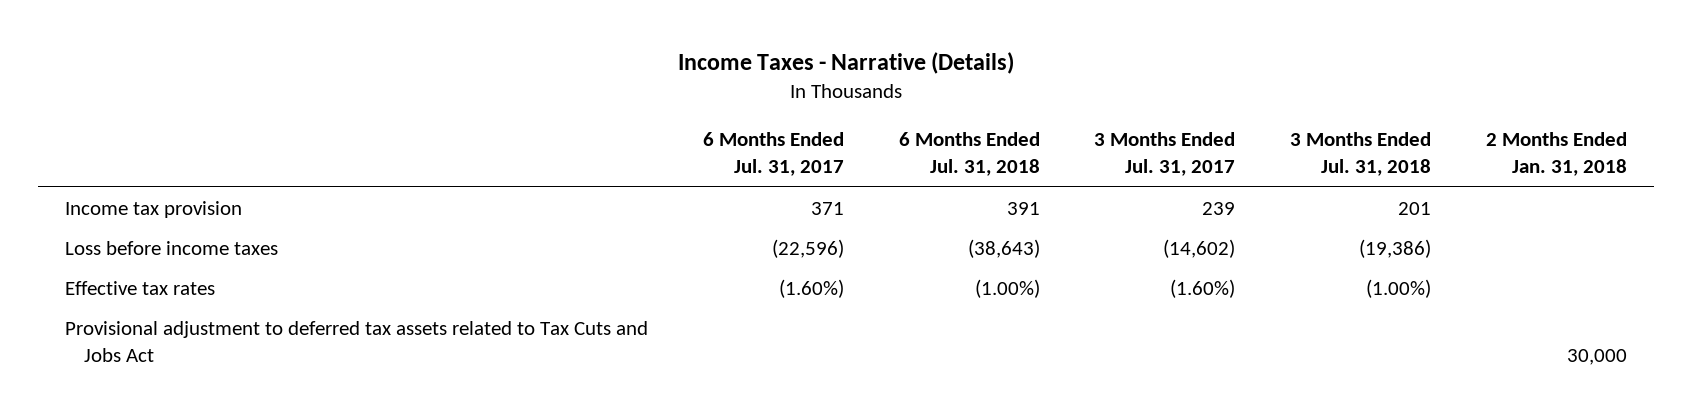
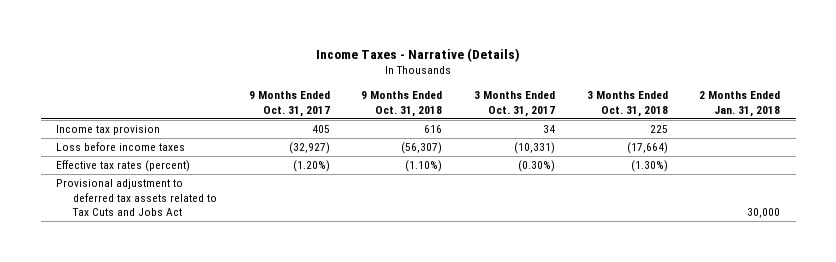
[702,132,844,177] 6 Months Ended Jul. 31, 2017 -> none
[898,132,1040,177] 6 Months Ended Jul. 31, 2018 -> none
[1094,132,1236,177] 3 Months Ended Jul. 31, 2017 -> none
[1290,132,1432,177] 3 Months Ended Jul. 31, 2018 -> none
none -> [248,91,330,117] 9 Months Ended Oct. 31, 2017
none -> [361,91,443,117] 9 Months Ended Oct. 31, 2018
none -> [474,91,556,117] 3 Months Ended Oct. 31, 2017
none -> [586,91,668,117] 3 Months Ended Oct. 31, 2018
[65,281,216,296] Effective tax rates -> [56,160,191,173] Effective tax rates (percent)

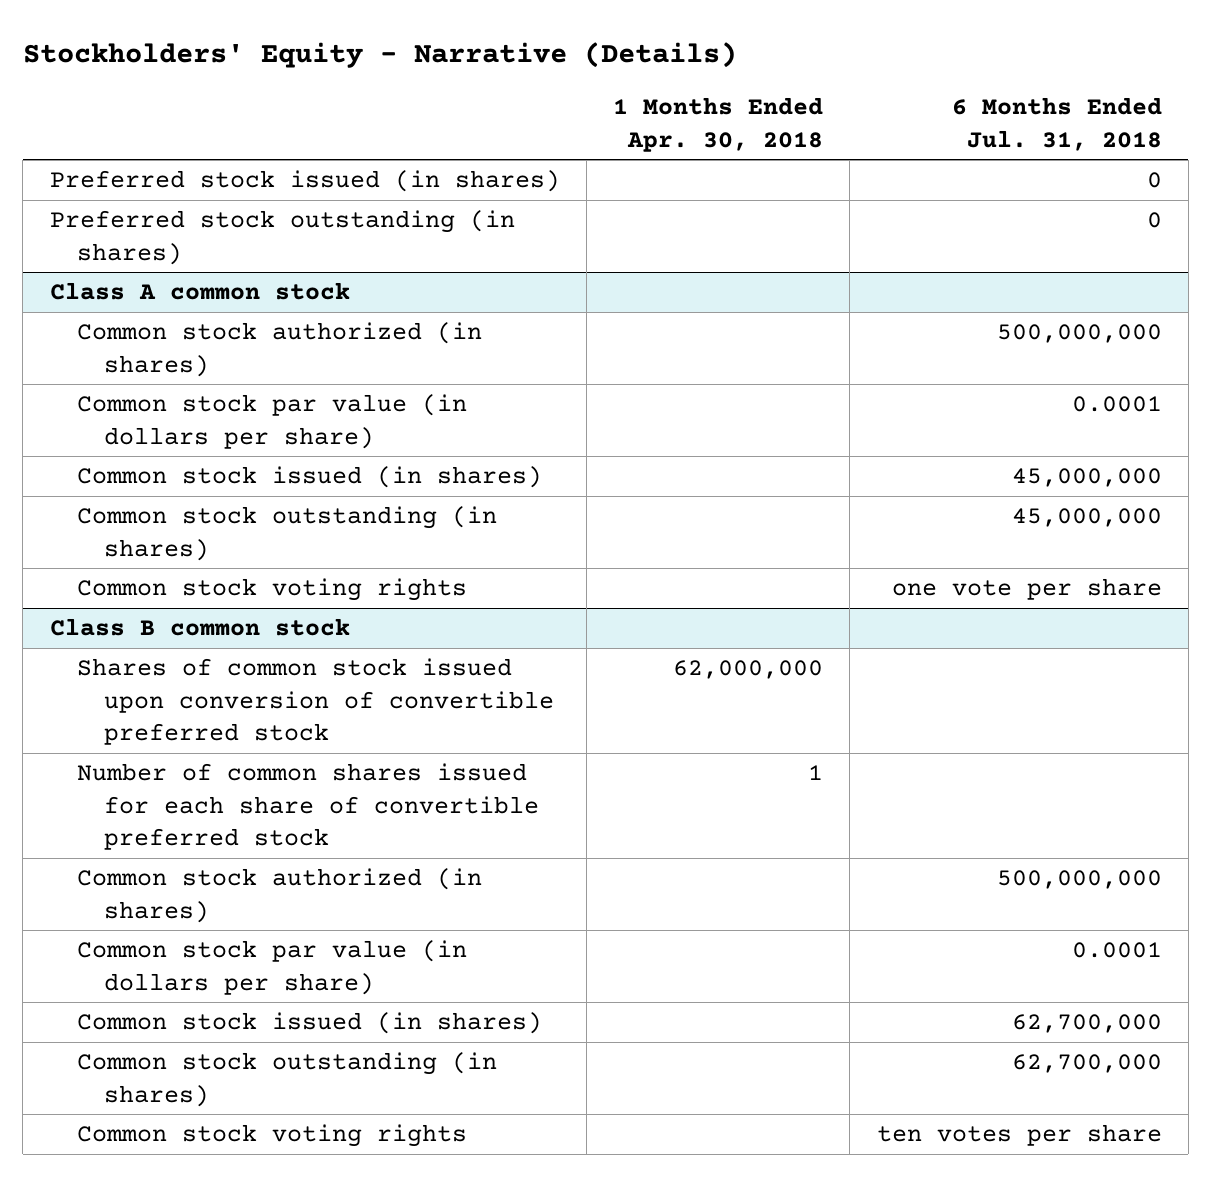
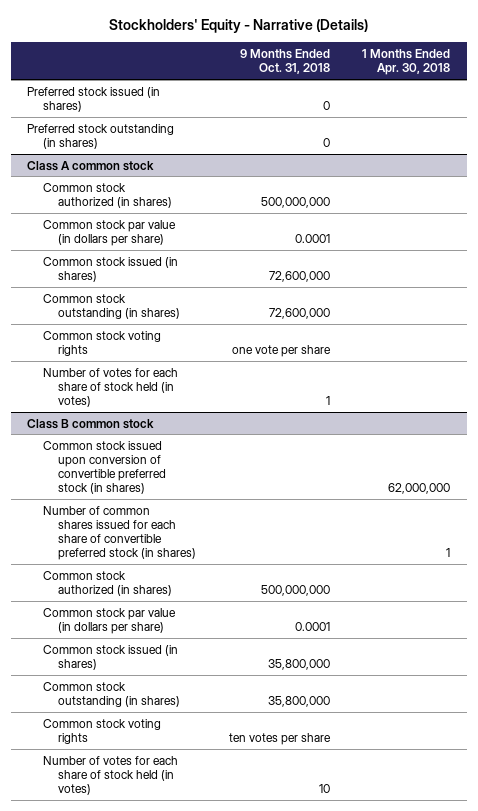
[951,97,1162,151] 6 Months Ended Jul. 31, 2018 -> none
none -> [239,49,330,75] 9 Months Ended Oct. 31, 2018
none -> [42,367,178,408] Number of votes for each share of stock held (in votes)
[76,658,554,746] Shares of common stock issued upon conversion of convertible preferred stock -> [42,440,166,495] Common stock issued upon conversion of convertible preferred stock (in shares)
[76,763,539,851] Number of common shares issued for each share of convertible preferred stock -> [42,505,196,561] Number of common shares issued for each share of convertible preferred stock (in shares)
none -> [42,755,178,796] Number of votes for each share of stock held (in votes)

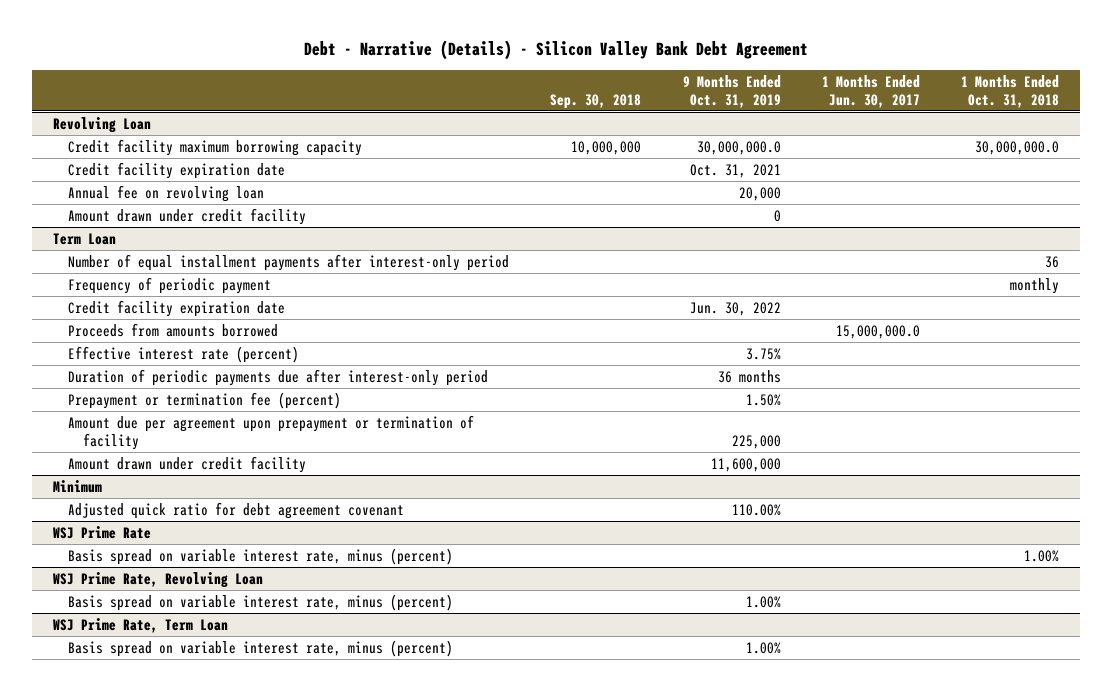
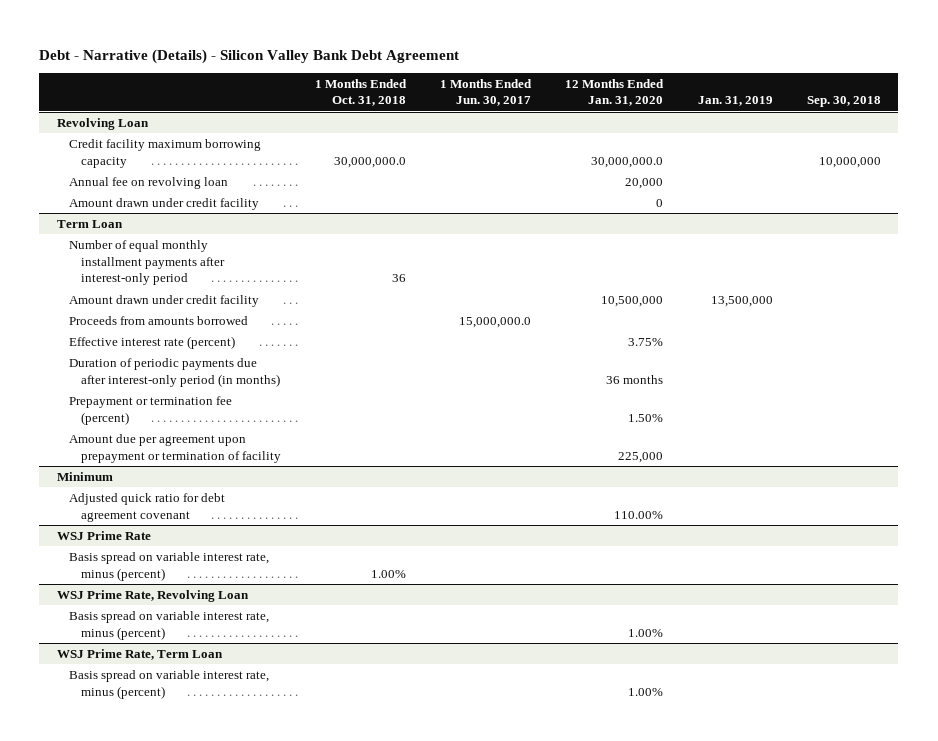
[682,74,781,108] 9 Months Ended Oct. 31, 2019 -> none
none -> [565,78,665,107] 12 Months Ended Jan. 31, 2020
none -> [697,96,773,107] Jan. 31, 2019
[67,161,285,179] Credit facility expiration date -> none
[67,276,271,294] Frequency of periodic payment -> none
[67,299,285,317] Credit facility expiration date -> none
[67,253,509,271] Number of equal installment payments after interest-only period -> [68,239,225,286] Number of equal monthly installment payments after interest-only period
[67,455,306,473] Amount drawn under credit facility -> [68,294,259,307] Amount drawn under credit facility
[67,368,488,386] Duration of periodic payments due after interest-only period -> [68,357,280,387] Duration of periodic payments due after interest-only period (in months)

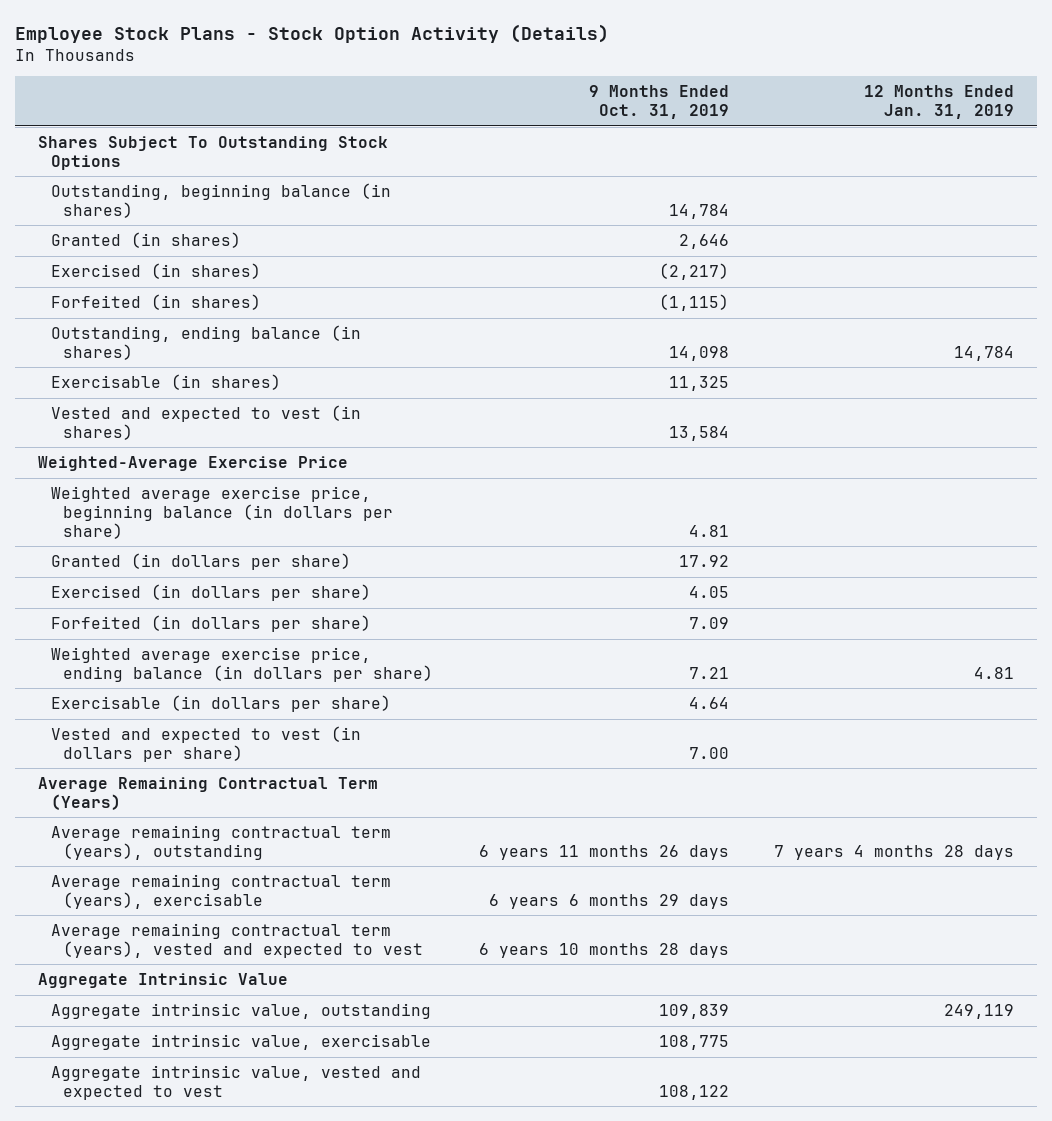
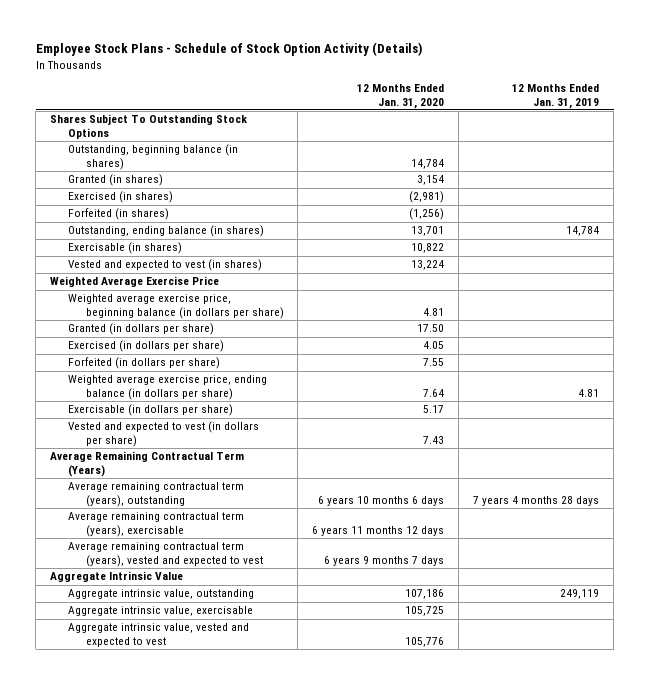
[15,23,610,43] Employee Stock Plans - Stock Option Activity (Details) -> [35,42,422,57] Employee Stock Plans - Schedule of Stock Option Activity (Details)
[588,85,729,120] 9 Months Ended Oct. 31, 2019 -> none
none -> [357,84,445,109] 12 Months Ended Jan. 31, 2020
[38,455,349,471] Weighted-Average Exercise Price -> [50,276,220,288] Weighted Average Exercise Price

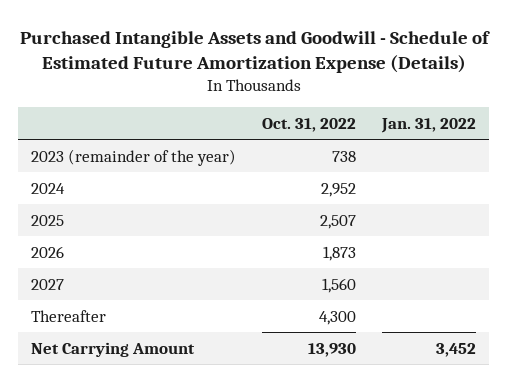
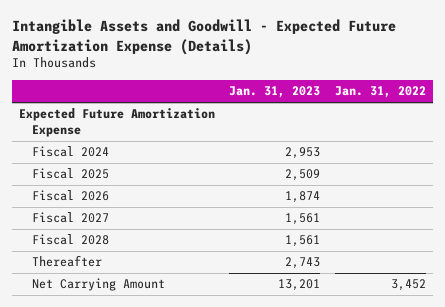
[19,30,490,73] Purchased Intangible Assets and Goodwill - Schedule of Estimated Future Amortization Expense (Details) -> [11,19,396,55] Intangible Assets and Goodwill - Expected Future Amortization Expense (Details)
[262,117,357,132] Oct. 31, 2022 -> none
none -> [229,86,321,99] Jan. 31, 2023
[31,148,237,166] 2023 (remainder of the year) -> none
none -> [19,108,216,138] Expected Future Amortization Expense
[31,182,66,194] 2024 -> [32,146,110,158] Fiscal 2024
[31,214,65,226] 2025 -> [32,168,110,180] Fiscal 2025
[31,245,65,258] 2026 -> [32,190,110,202] Fiscal 2026
[31,278,65,290] 2027 -> [32,212,110,224] Fiscal 2027
none -> [32,234,110,246] Fiscal 2028

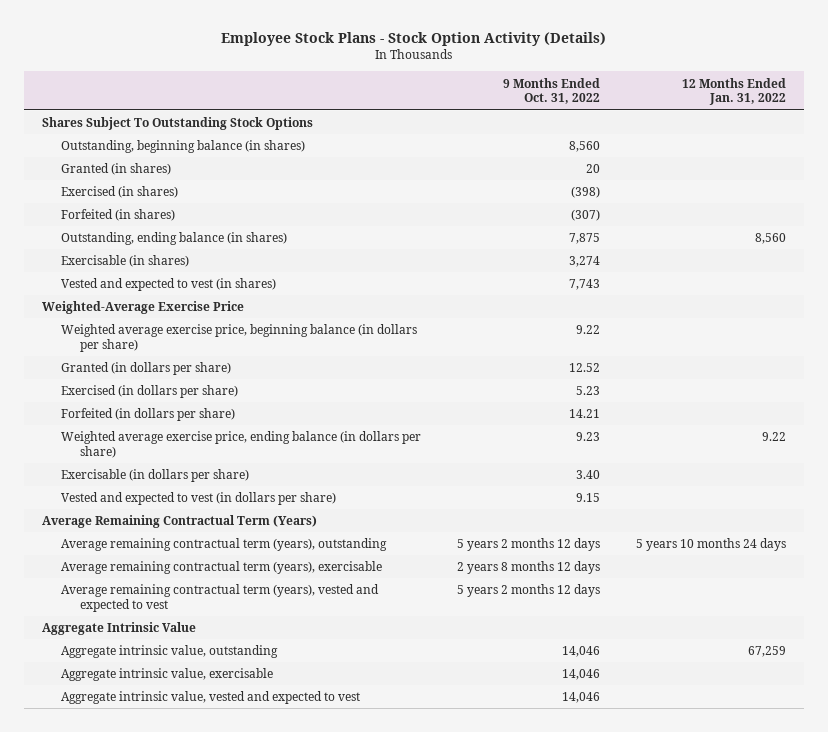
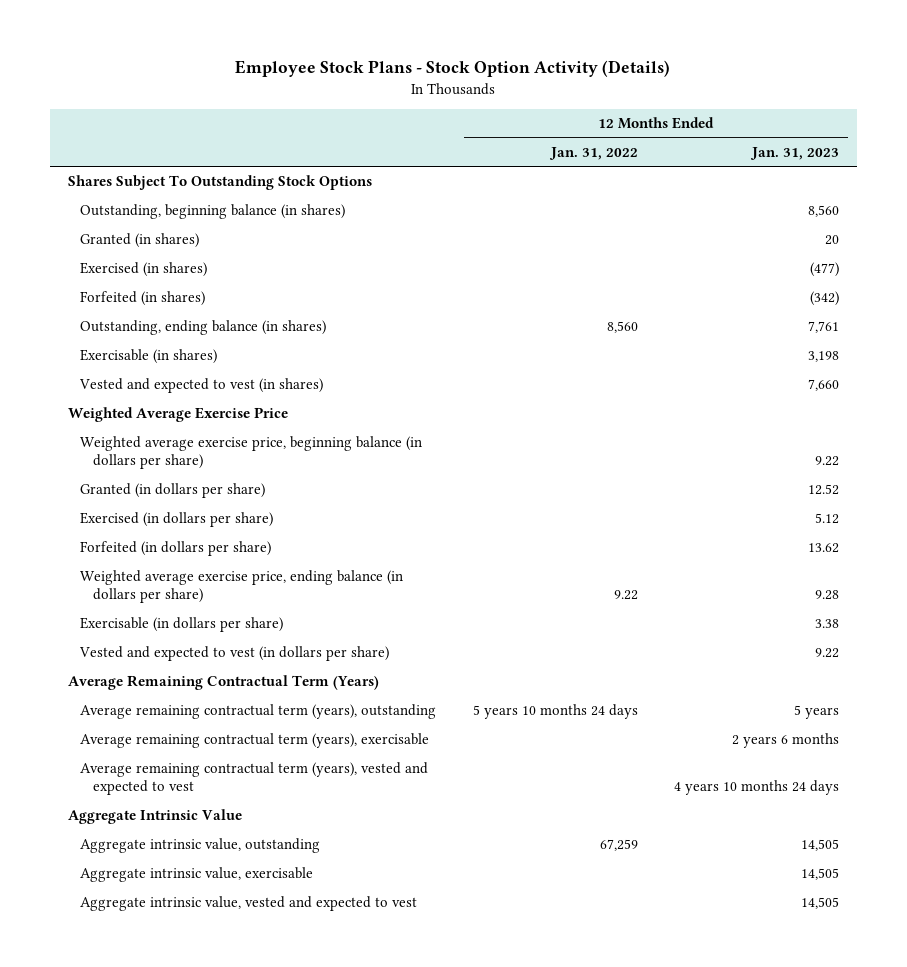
[503,77,601,105] 9 Months Ended Oct. 31, 2022 -> none
none -> [749,146,839,160] Jan. 31, 2023
[41,301,244,315] Weighted-Average Exercise Price -> [68,407,289,423] Weighted Average Exercise Price

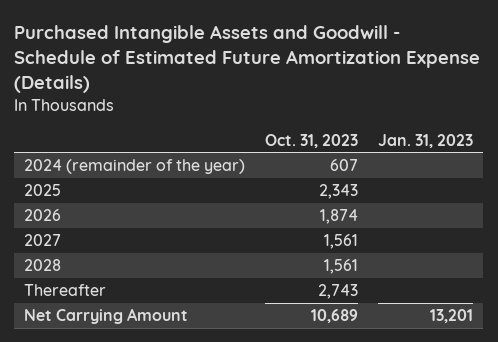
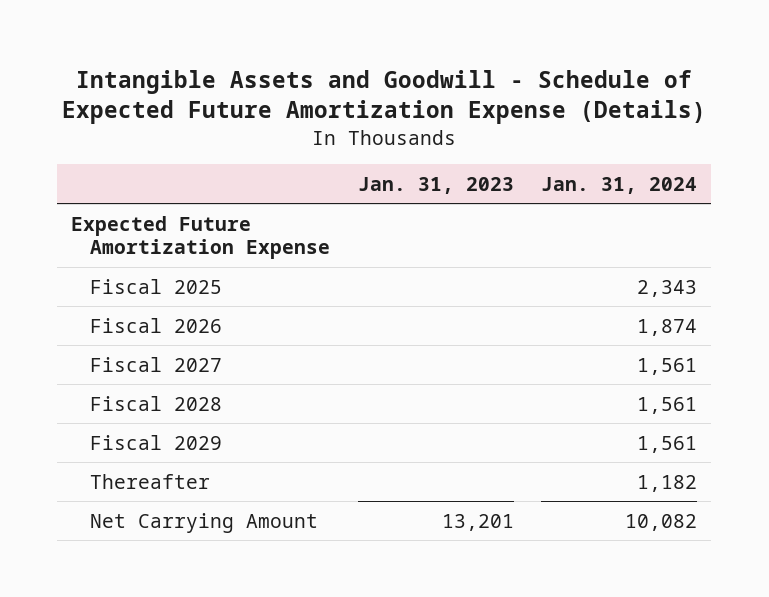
[14,25,481,94] Purchased Intangible Assets and Goodwill - Schedule of Estimated Future Amortization Expense (Details) -> [62,69,707,125] Intangible Assets and Goodwill - Schedule of Expected Future Amortization Expense (Details)
[265,133,359,148] Oct. 31, 2023 -> none
none -> [541,177,698,195] Jan. 31, 2024
[24,159,246,175] 2024 (remainder of the year) -> none
none -> [71,215,330,260] Expected Future Amortization Expense
[24,184,62,197] 2025 -> [89,278,222,294] Fiscal 2025
[24,209,62,222] 2026 -> [89,317,222,333] Fiscal 2026
[24,234,62,247] 2027 -> [89,356,222,372] Fiscal 2027
[24,259,62,272] 2028 -> [89,395,222,411] Fiscal 2028
none -> [89,434,222,450] Fiscal 2029

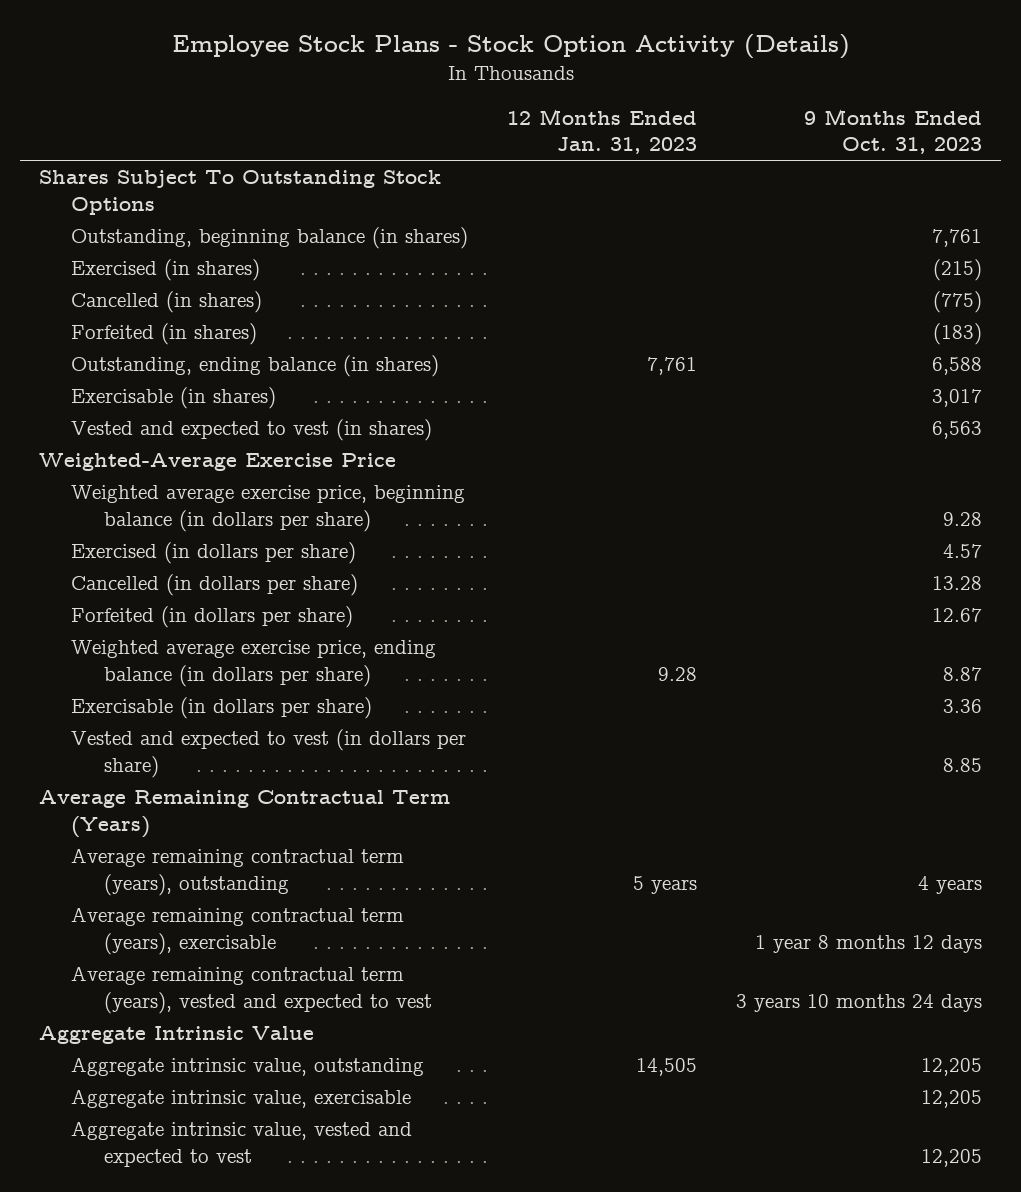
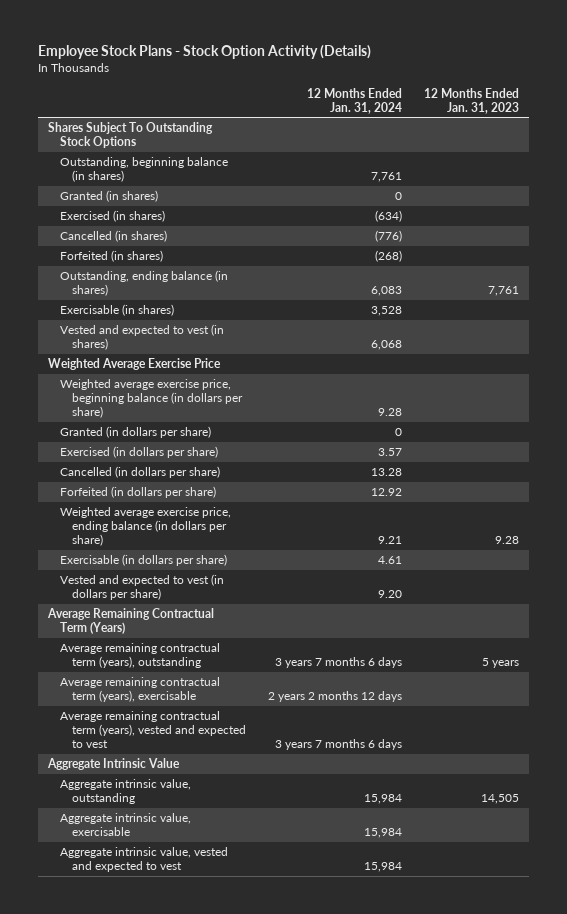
[804,108,983,155] 9 Months Ended Oct. 31, 2023 -> none
none -> [306,87,402,114] 12 Months Ended Jan. 31, 2024
none -> [60,190,159,203] Granted (in shares)
[39,453,397,472] Weighted-Average Exercise Price -> [48,358,222,371] Weighted Average Exercise Price
none -> [60,426,212,439] Granted (in dollars per share)

